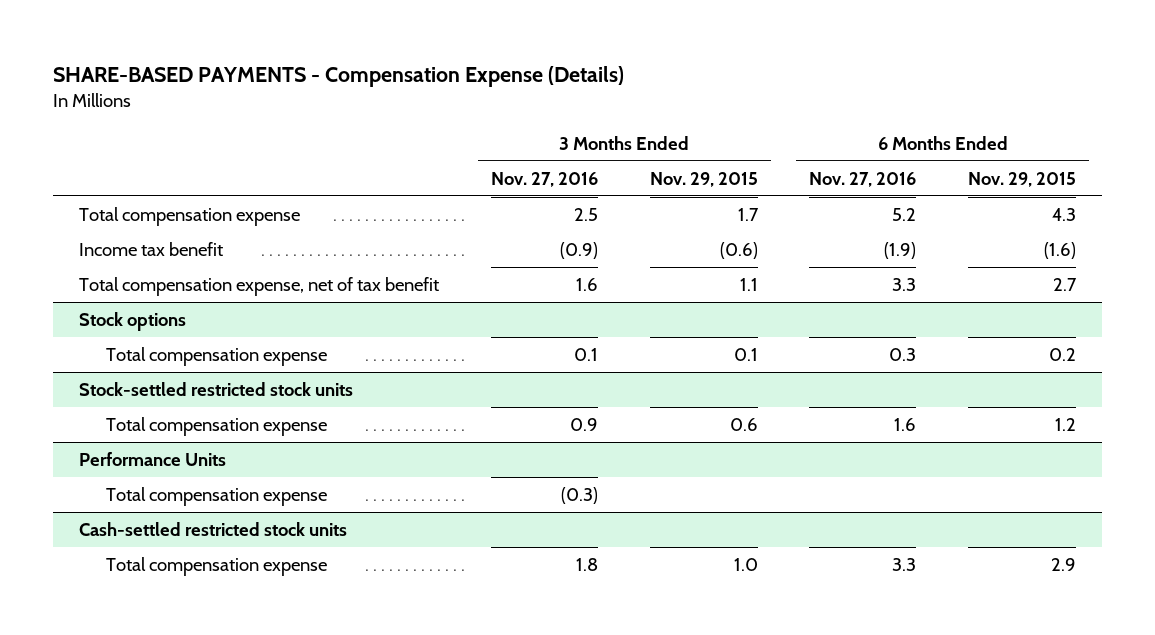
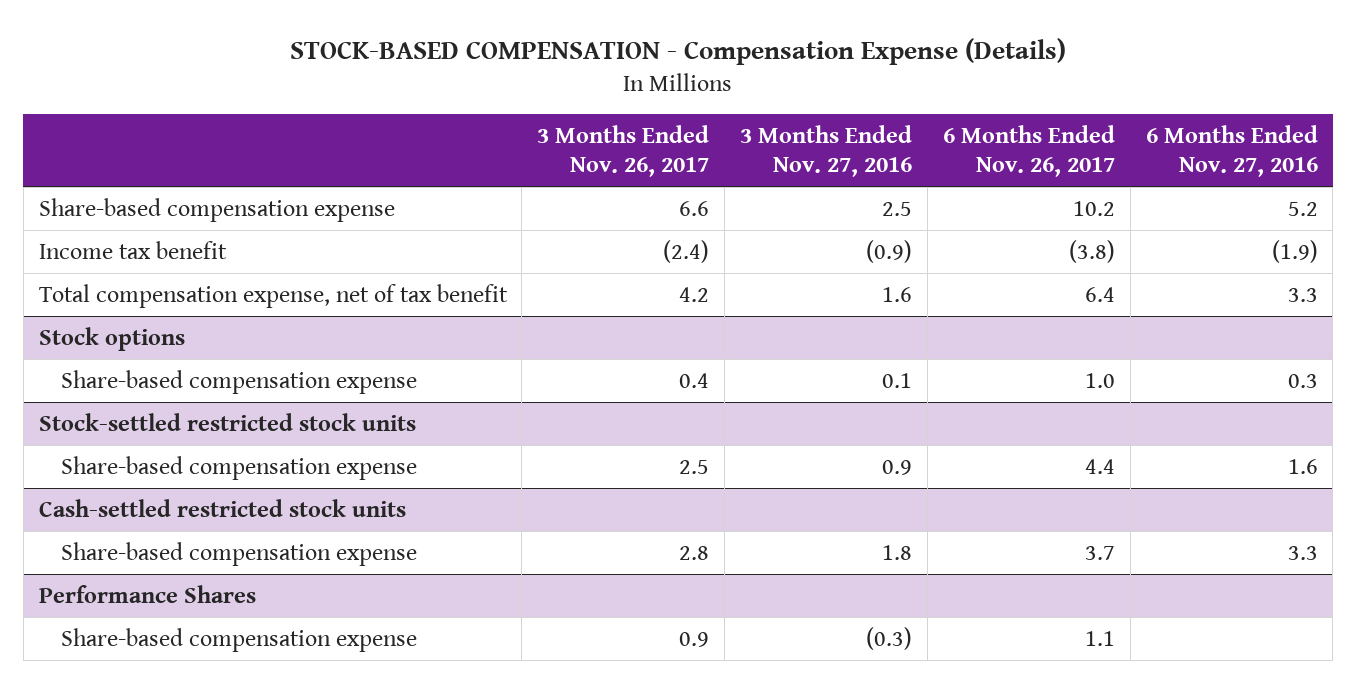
[52,65,624,87] SHARE-BASED PAYMENTS - Compensation Expense (Details) -> [290,38,1067,66] STOCK-BASED COMPENSATION - Compensation Expense (Details)
[649,171,758,187] Nov. 29, 2015 -> none
[968,171,1077,187] Nov. 29, 2015 -> none
none -> [537,124,710,178] 3 Months Ended Nov. 26, 2017
none -> [942,124,1115,178] 6 Months Ended Nov. 26, 2017
[78,207,300,227] Total compensation expense -> [38,197,395,222] Share-based compensation expense
[106,347,328,367] Total compensation expense -> [60,369,417,394] Share-based compensation expense
[78,452,226,467] Performance Units -> none
[106,487,328,507] Total compensation expense -> none
[106,417,328,437] Total compensation expense -> [60,455,417,480] Share-based compensation expense
[106,557,328,577] Total compensation expense -> [60,541,417,566] Share-based compensation expense
none -> [38,584,256,603] Performance Shares
none -> [60,627,417,652] Share-based compensation expense

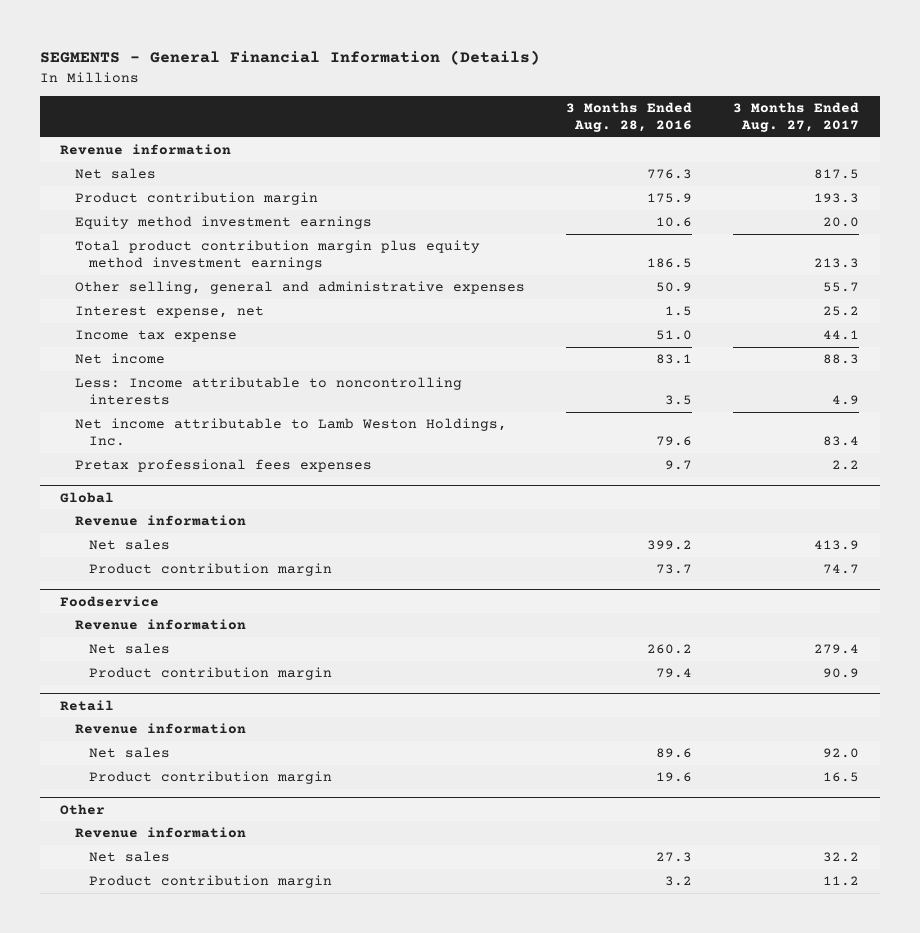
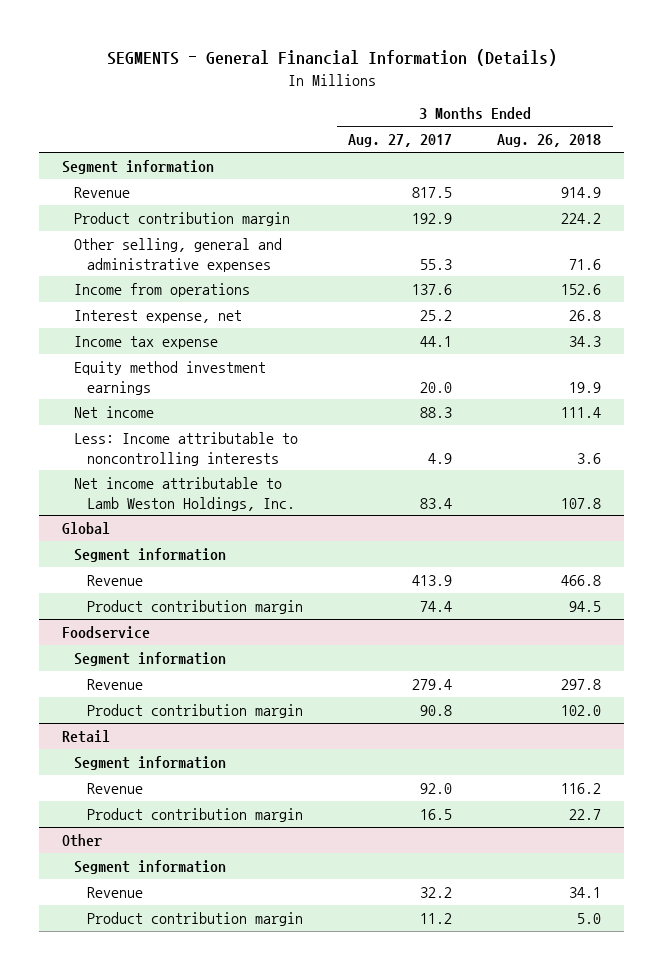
[566,102,693,133] 3 Months Ended Aug. 28, 2016 -> none
none -> [497,134,602,148] Aug. 26, 2018
[74,239,480,271] Total product contribution margin plus equity method investment earnings -> none
[60,143,232,155] Revenue information -> [61,159,214,174] Segment information
[74,167,156,179] Net sales -> [74,186,131,198] Revenue
[814,192,860,203] 193.3 -> [412,212,453,224] 192.9
[823,281,860,292] 55.7 -> [420,258,453,270] 55.3
none -> [74,282,251,297] Income from operations
[74,215,372,229] Equity method investment earnings -> [74,360,267,395] Equity method investment earnings
[74,458,372,472] Pretax professional fees expenses -> none
[74,514,246,526] Revenue information -> [74,547,227,562] Segment information
[89,538,171,550] Net sales -> [86,574,143,586] Revenue
[823,563,860,574] 74.7 -> [420,600,453,612] 74.4
[74,618,246,630] Revenue information -> [74,651,227,666] Segment information
[89,642,171,654] Net sales -> [86,678,143,690] Revenue
[823,667,860,678] 90.9 -> [420,704,453,716] 90.8
[89,746,171,758] Net sales -> none
[74,722,246,734] Revenue information -> [74,755,227,770] Segment information
none -> [86,782,143,794] Revenue
[74,826,246,838] Revenue information -> [74,859,227,874] Segment information
[89,850,171,862] Net sales -> [86,886,143,898] Revenue

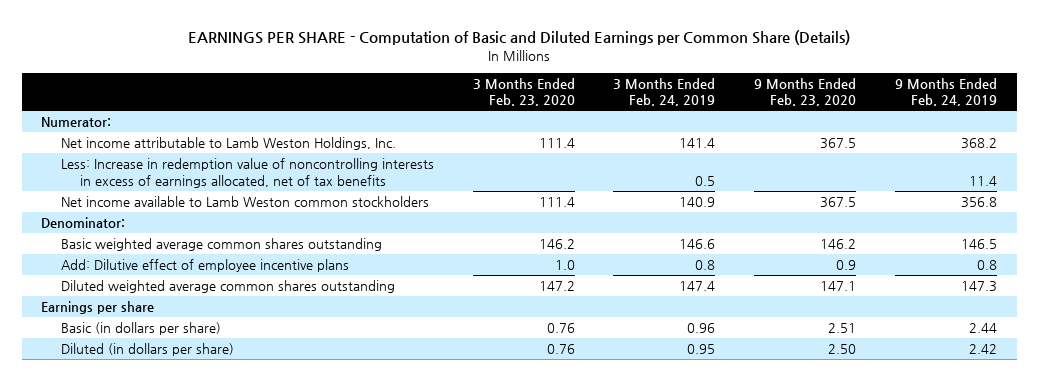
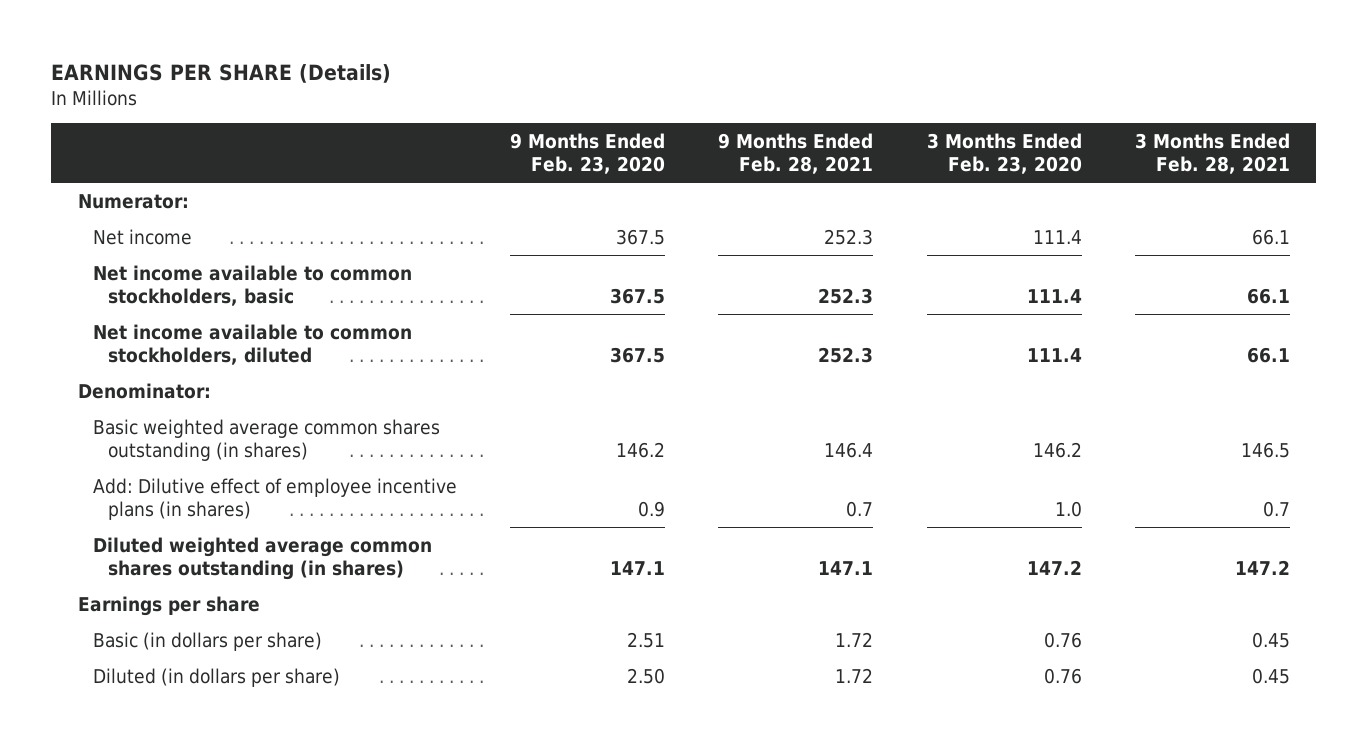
[188,29,851,45] EARNINGS PER SHARE - Computation of Basic and Diluted Earnings per Common Share (Details) -> [50,63,391,83] EARNINGS PER SHARE (Details)
[613,77,716,107] 3 Months Ended Feb. 24, 2019 -> none
[895,77,998,107] 9 Months Ended Feb. 24, 2019 -> none
none -> [718,132,874,174] 9 Months Ended Feb. 28, 2021
none -> [1134,132,1290,174] 3 Months Ended Feb. 28, 2021
[60,158,434,188] Less: Increase in redemption value of noncontrolling interests in excess of earnings allocated, net of tax benefits -> none
[60,137,396,151] Net income attributable to Lamb Weston Holdings, Inc. -> [93,228,193,245] Net income
[60,196,429,208] Net income available to Lamb Weston common stockholders -> [93,264,413,306] Net income available to common stockholders, basic
none -> [93,323,413,365] Net income available to common stockholders, diluted
[60,238,382,252] Basic weighted average common shares outstanding -> [93,418,441,461] Basic weighted average common shares outstanding (in shares)
[60,259,349,273] Add: Dilutive effect of employee incentive plans -> [93,477,458,520] Add: Dilutive effect of employee incentive plans (in shares)
[60,280,395,294] Diluted weighted average common shares outstanding -> [93,536,433,580] Diluted weighted average common shares outstanding (in shares)

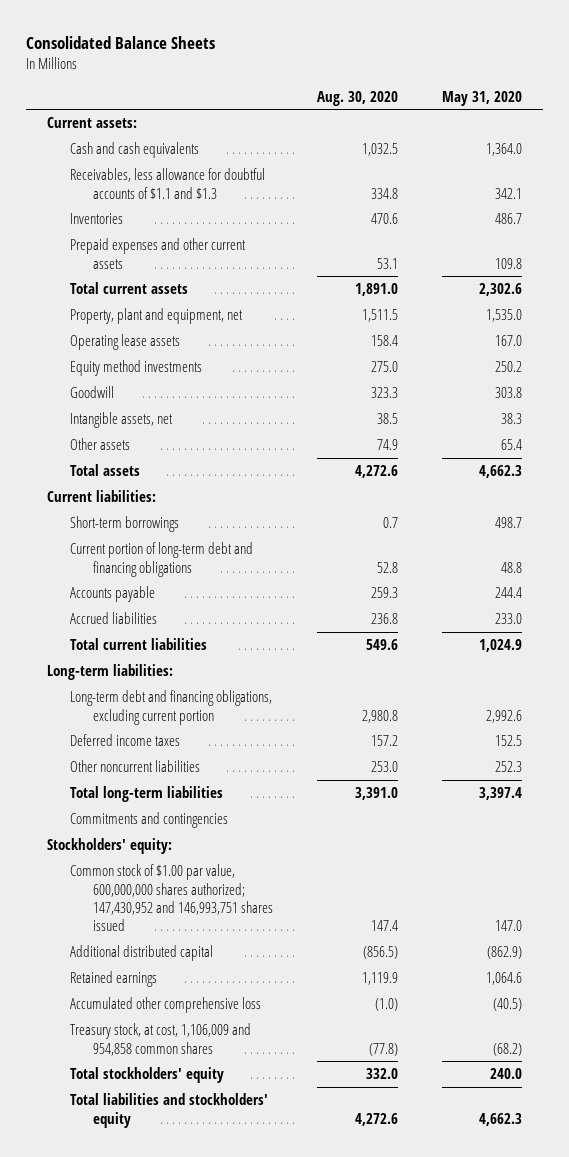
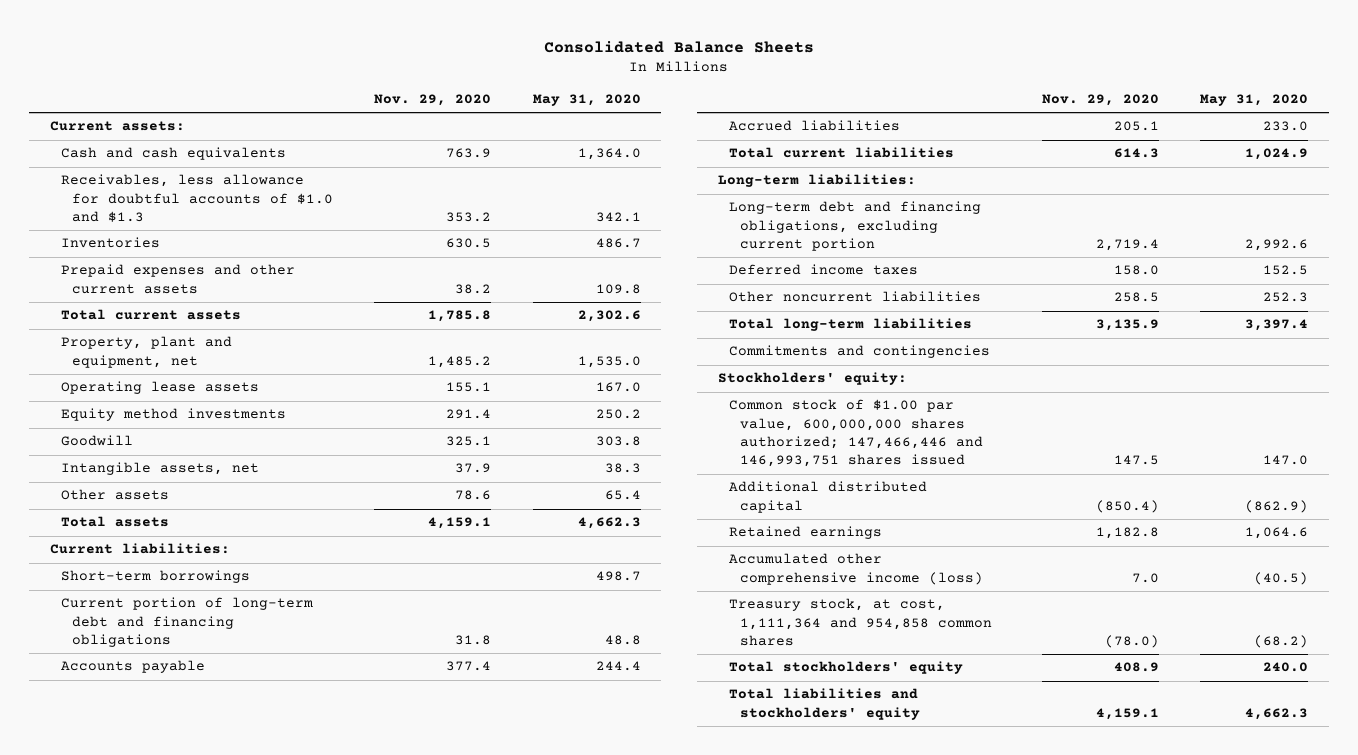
[316,90,398,106] Aug. 30, 2020 -> none
none -> [374,93,492,106] Nov. 29, 2020
[70,168,266,199] Receivables, less allowance for doubtful accounts of $1.1 and $1.3 -> [61,174,334,223] Receivables, less allowance for doubtful accounts of $1.0 and $1.3
[70,864,273,932] Common stock of $1.00 par value, 600,000,000 shares authorized; 147,430,952 and 146,993,751 shares issued -> [728,399,984,468] Common stock of $1.00 par value, 600,000,000 shares authorized; 147,466,446 and 146,993,751 shares issued
[70,997,262,1014] Accumulated other comprehensive loss -> [728,553,984,585] Accumulated other comprehensive income (loss)
[70,1023,252,1056] Treasury stock, at cost, 1,106,009 and 954,858 common shares -> [728,598,993,647] Treasury stock, at cost, 1,111,364 and 954,858 common shares

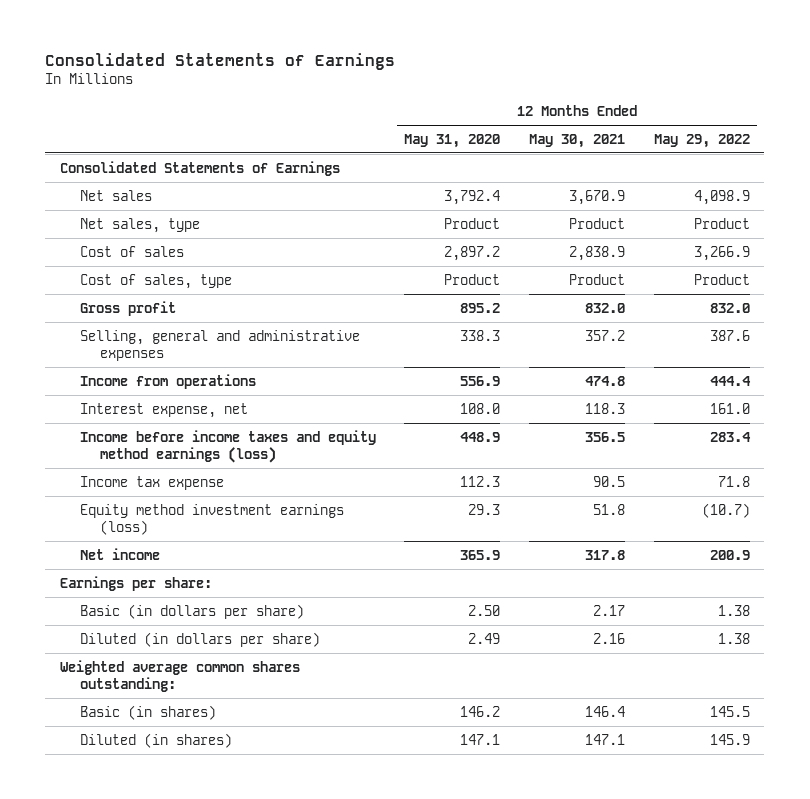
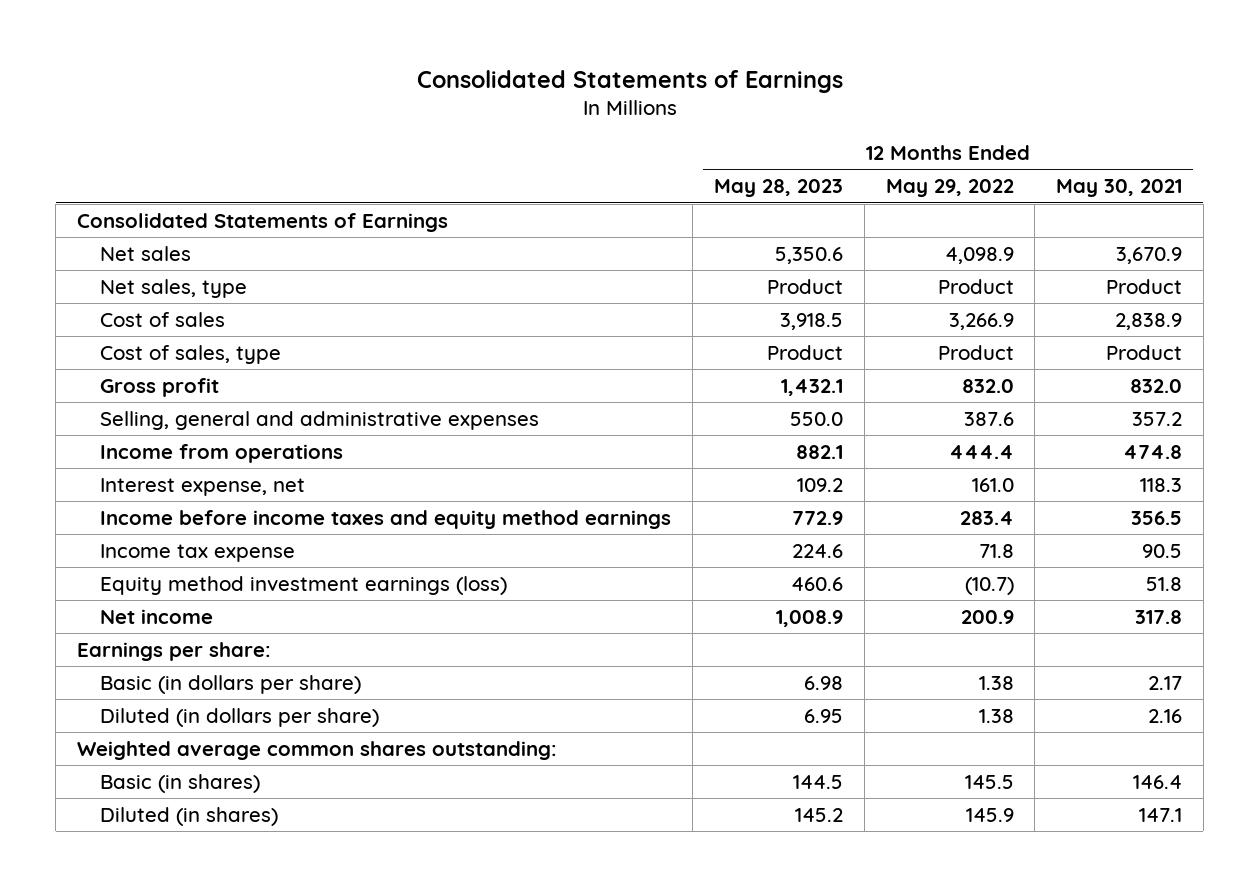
[404,133,501,148] May 31, 2020 -> none
none -> [713,179,843,198] May 28, 2023
[79,429,376,463] Income before income taxes and equity method earnings (loss) -> [100,509,672,529] Income before income taxes and equity method earnings

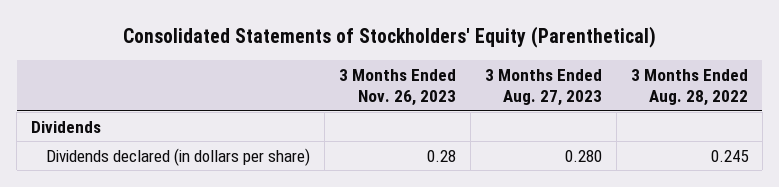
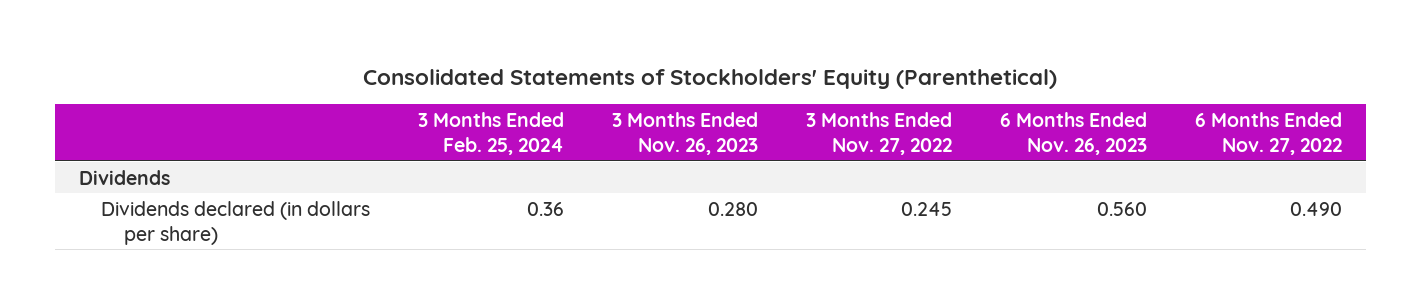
[484,68,602,107] 3 Months Ended Aug. 27, 2023 -> none
[630,68,748,107] 3 Months Ended Aug. 28, 2022 -> none
none -> [418,112,565,156] 3 Months Ended Feb. 25, 2024
none -> [806,112,953,156] 3 Months Ended Nov. 27, 2022
none -> [999,112,1147,156] 6 Months Ended Nov. 26, 2023
none -> [1194,112,1342,156] 6 Months Ended Nov. 27, 2022
[426,149,456,162] 0.28 -> [708,201,759,216] 0.280

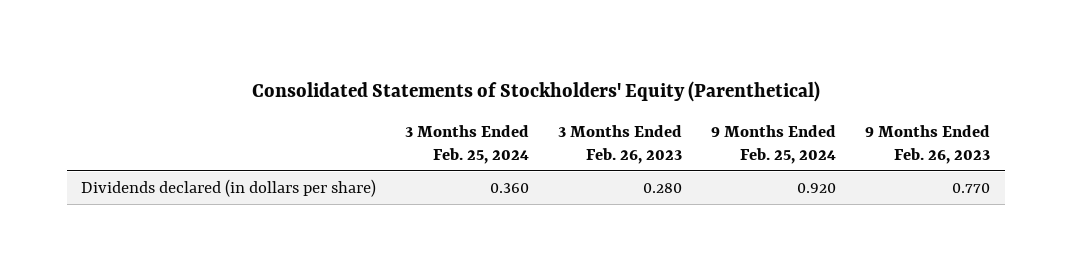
[612,112,759,156] 3 Months Ended Nov. 26, 2023 -> none
[806,112,953,156] 3 Months Ended Nov. 27, 2022 -> none
[999,112,1147,156] 6 Months Ended Nov. 26, 2023 -> none
[1194,112,1342,156] 6 Months Ended Nov. 27, 2022 -> none
none -> [558,124,683,165] 3 Months Ended Feb. 26, 2023
none -> [711,124,837,165] 9 Months Ended Feb. 25, 2024
none -> [865,124,991,165] 9 Months Ended Feb. 26, 2023
[78,169,170,185] Dividends -> none
[527,201,565,216] 0.36 -> [490,183,530,194] 0.360

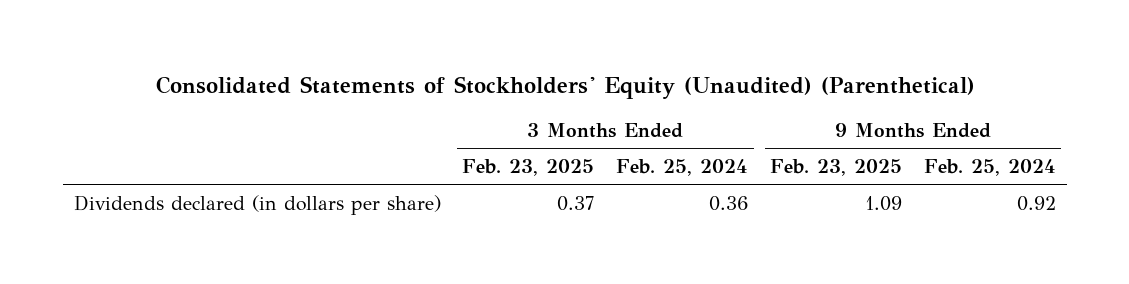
[251,80,820,102] Consolidated Statements of Stockholders' Equity (Parenthetical) -> [155,76,975,100] Consolidated Statements of Stockholders' Equity (Unaudited) (Parenthetical)
[558,124,683,165] 3 Months Ended Feb. 26, 2023 -> none
[865,124,991,165] 9 Months Ended Feb. 26, 2023 -> none
none -> [462,158,595,176] Feb. 23, 2025
none -> [769,158,902,176] Feb. 23, 2025
[490,183,530,194] 0.360 -> [709,195,749,211] 0.36
[797,183,837,194] 0.920 -> [1016,195,1056,211] 0.92

